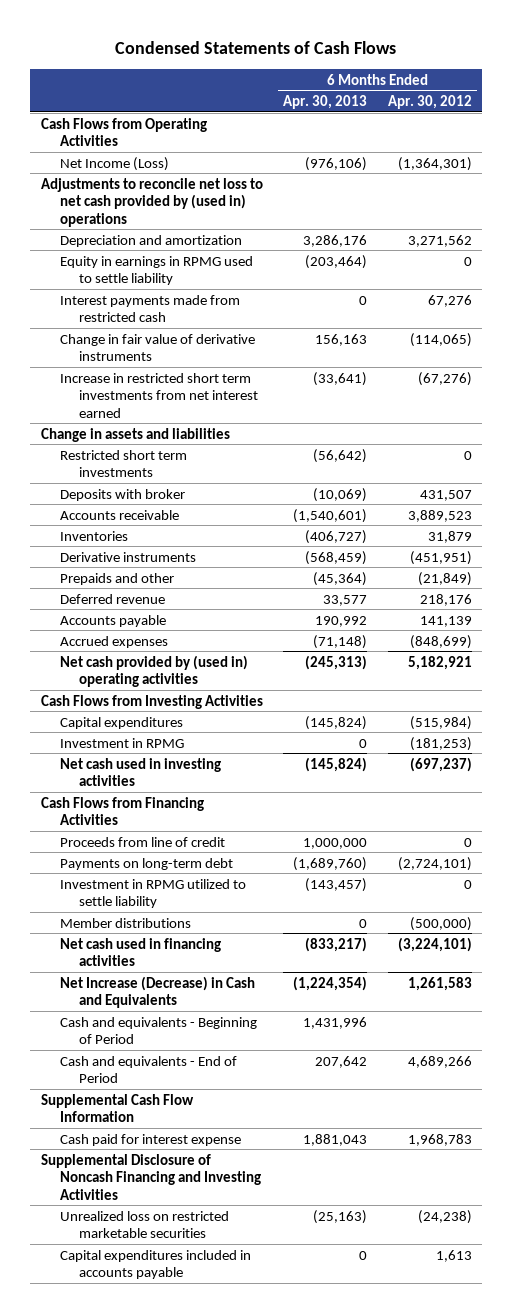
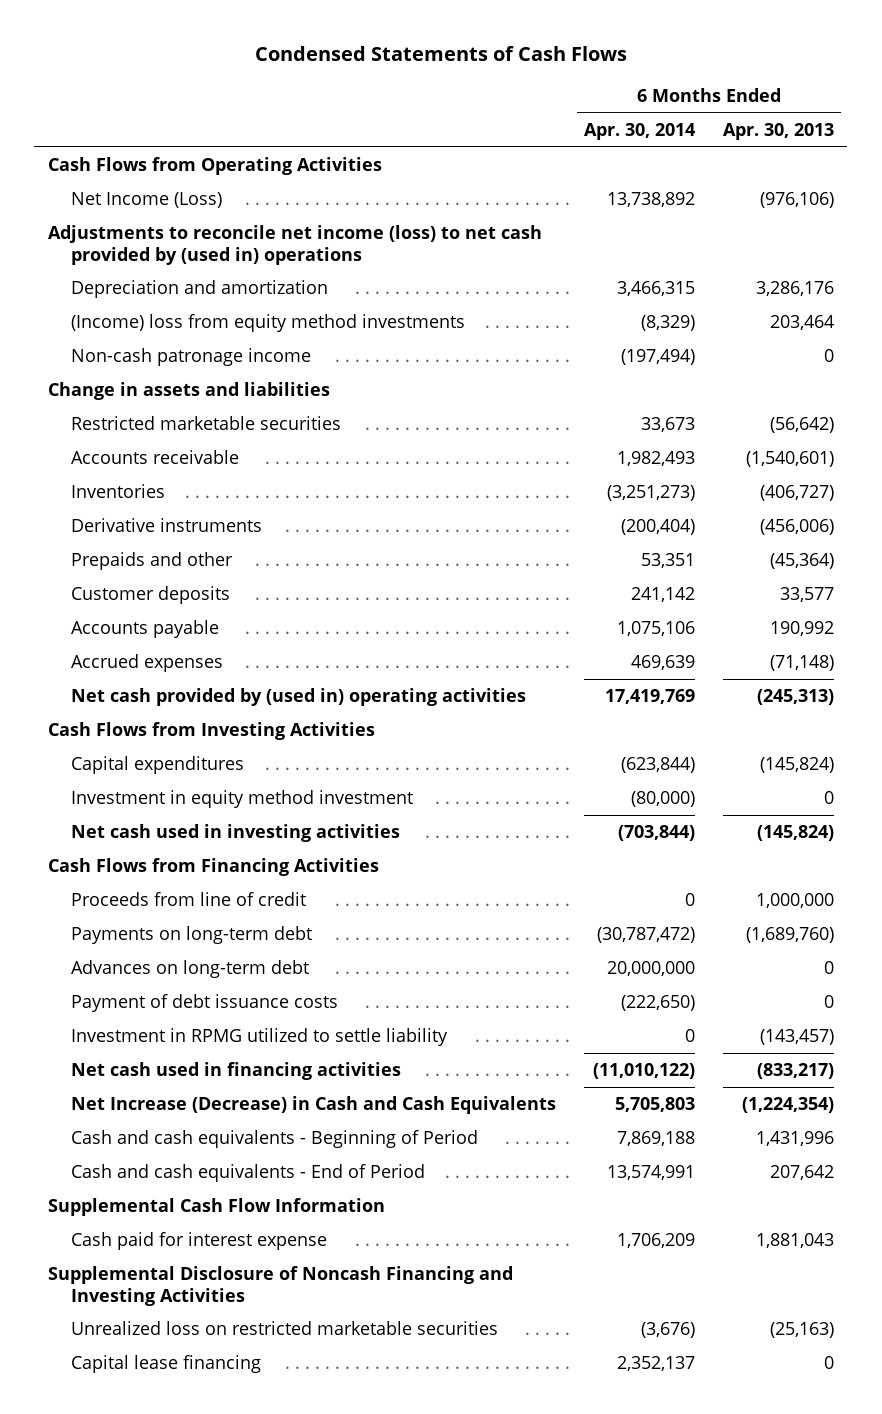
[387,94,472,109] Apr. 30, 2012 -> none
none -> [583,122,695,140] Apr. 30, 2014
[40,177,263,227] Adjustments to reconcile net loss to net cash provided by (used in) operations -> [48,225,543,265] Adjustments to reconcile net income (loss) to net cash provided by (used in) operations
[59,255,253,286] Equity in earnings in RPMG used to settle liability -> none
[59,294,240,323] Interest payments made from restricted cash -> none
[59,333,255,362] Change in fair value of derivative instruments -> none
[59,372,259,418] Increase in restricted short term investments from net interest earned -> none
none -> [71,314,466,333] (Income) loss from equity method investments
none -> [71,348,312,367] Non-cash patronage income
[59,488,185,501] Deposits with broker -> none
[59,449,187,478] Restricted short term investments -> [71,416,342,431] Restricted marketable securities
[305,550,368,565] (568,459) -> [759,519,834,536] (456,006)
[59,593,165,604] Deferred revenue -> [71,586,231,605] Customer deposits
[59,737,184,748] Investment in RPMG -> [71,790,414,809] Investment in equity method investment
none -> [71,960,310,979] Advances on long-term debt
none -> [71,994,339,1013] Payment of debt issuance costs
[59,917,191,928] Member distributions -> none
[59,975,255,1009] Net Increase (Decrease) in Cash and Equivalents -> [71,1096,557,1115] Net Increase (Decrease) in Cash and Cash Equivalents
[59,1016,257,1045] Cash and equivalents - Beginning of Period -> [71,1130,479,1149] Cash and cash equivalents - Beginning of Period
[59,1055,237,1084] Cash and equivalents - End of Period -> [71,1164,426,1183] Cash and cash equivalents - End of Period
[59,1249,251,1280] Capital expenditures included in accounts payable -> none
none -> [71,1355,262,1374] Capital lease financing

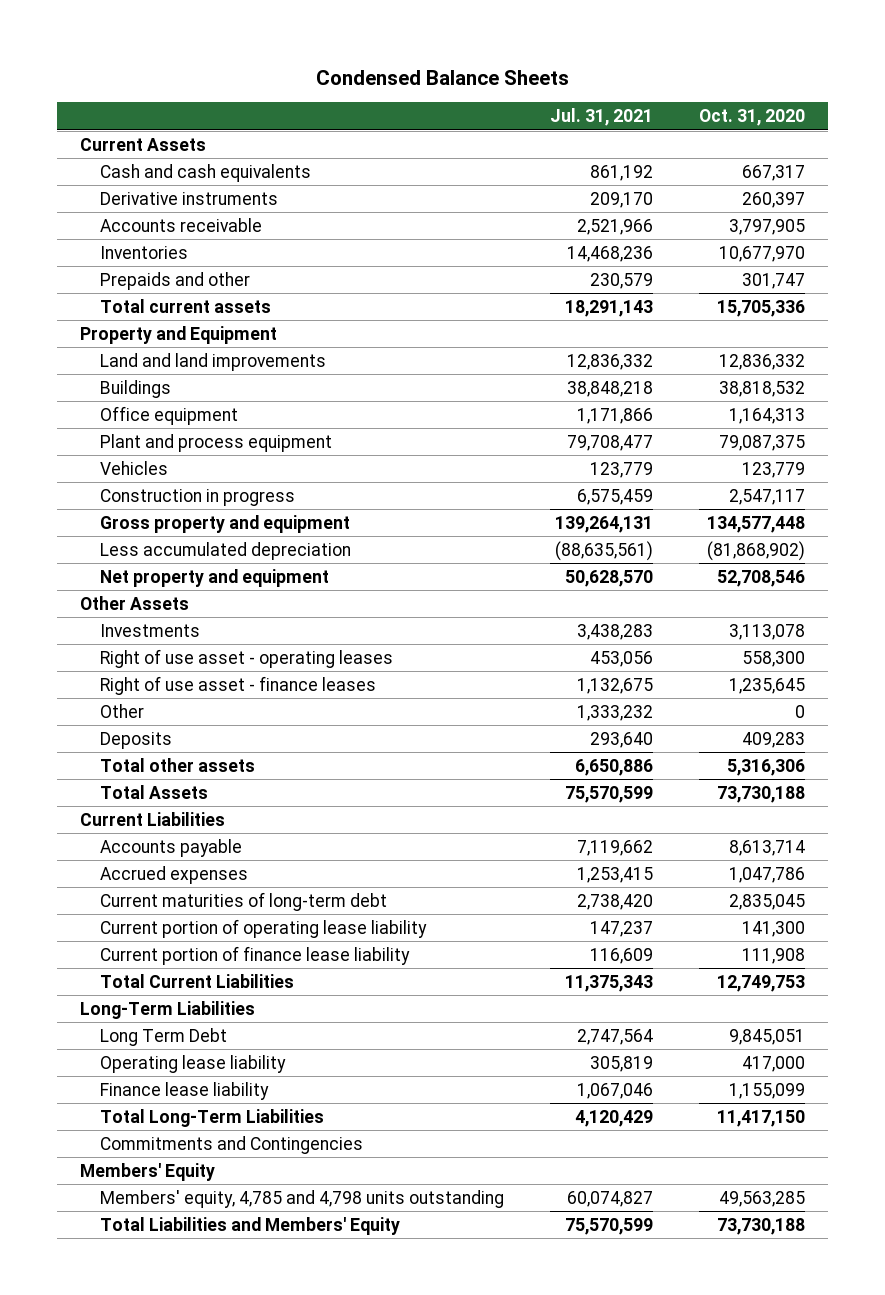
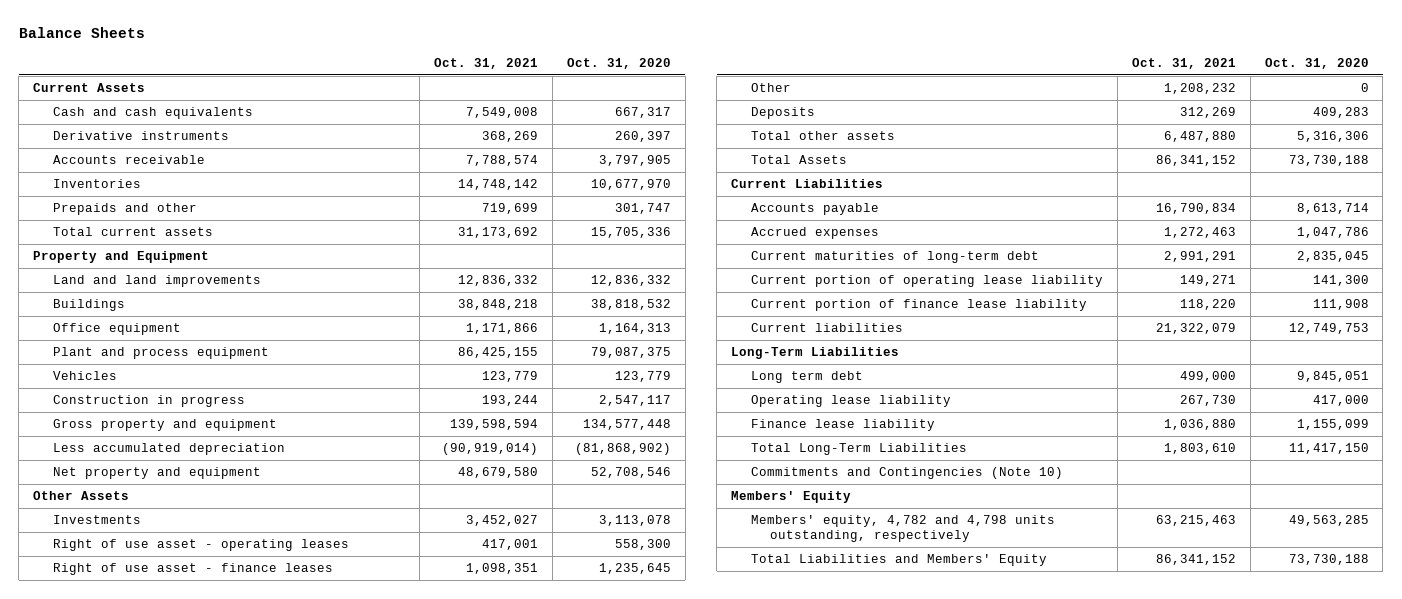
[315,69,569,85] Condensed Balance Sheets -> [18,27,145,39] Balance Sheets
[549,108,653,127] Jul. 31, 2021 -> none
none -> [433,57,538,69] Oct. 31, 2021
[99,973,294,988] Total Current Liabilities -> [750,323,903,333] Current liabilities
[99,1027,227,1046] Long Term Debt -> [750,371,863,384] Long term debt
[99,1135,363,1154] Commitments and Contingencies -> [750,467,1063,480] Commitments and Contingencies (Note 10)
[99,1189,504,1208] Members' equity, 4,785 and 4,798 units outstanding -> [750,515,1055,542] Members' equity, 4,782 and 4,798 units outstanding, respectively

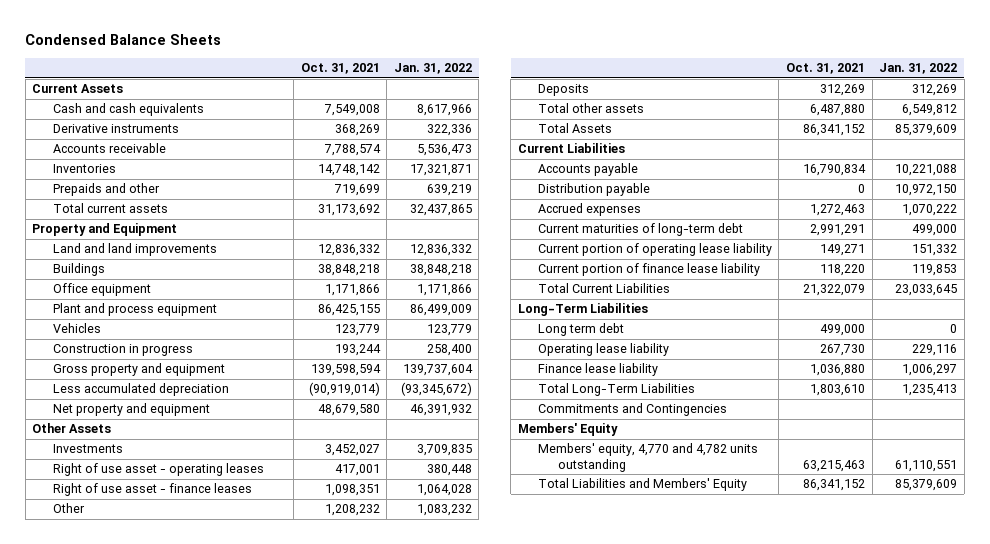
[18,27,145,39] Balance Sheets -> [25,34,222,46] Condensed Balance Sheets
[566,57,671,69] Oct. 31, 2020 -> none
none -> [393,63,472,75] Jan. 31, 2022
none -> [537,183,650,197] Distribution payable
[750,323,903,333] Current liabilities -> [537,283,670,294] Total Current Liabilities
[750,467,1063,480] Commitments and Contingencies (Note 10) -> [537,403,727,417] Commitments and Contingencies
[750,515,1055,542] Members' equity, 4,782 and 4,798 units outstanding, respectively -> [537,443,758,472] Members' equity, 4,770 and 4,782 units outstanding

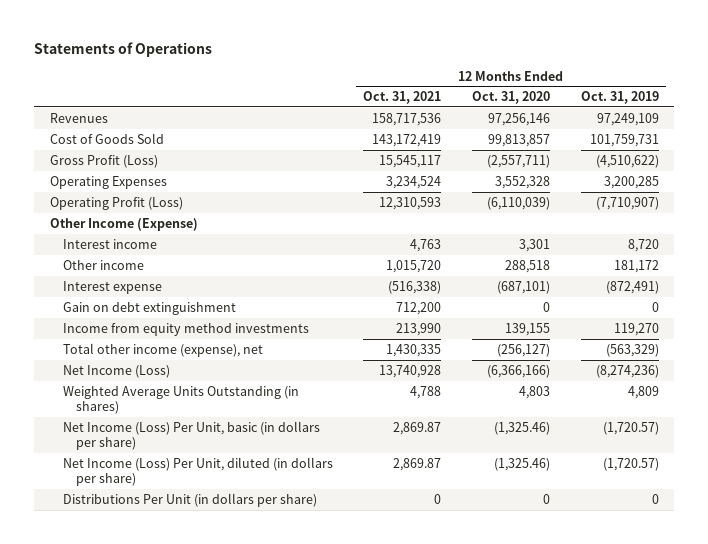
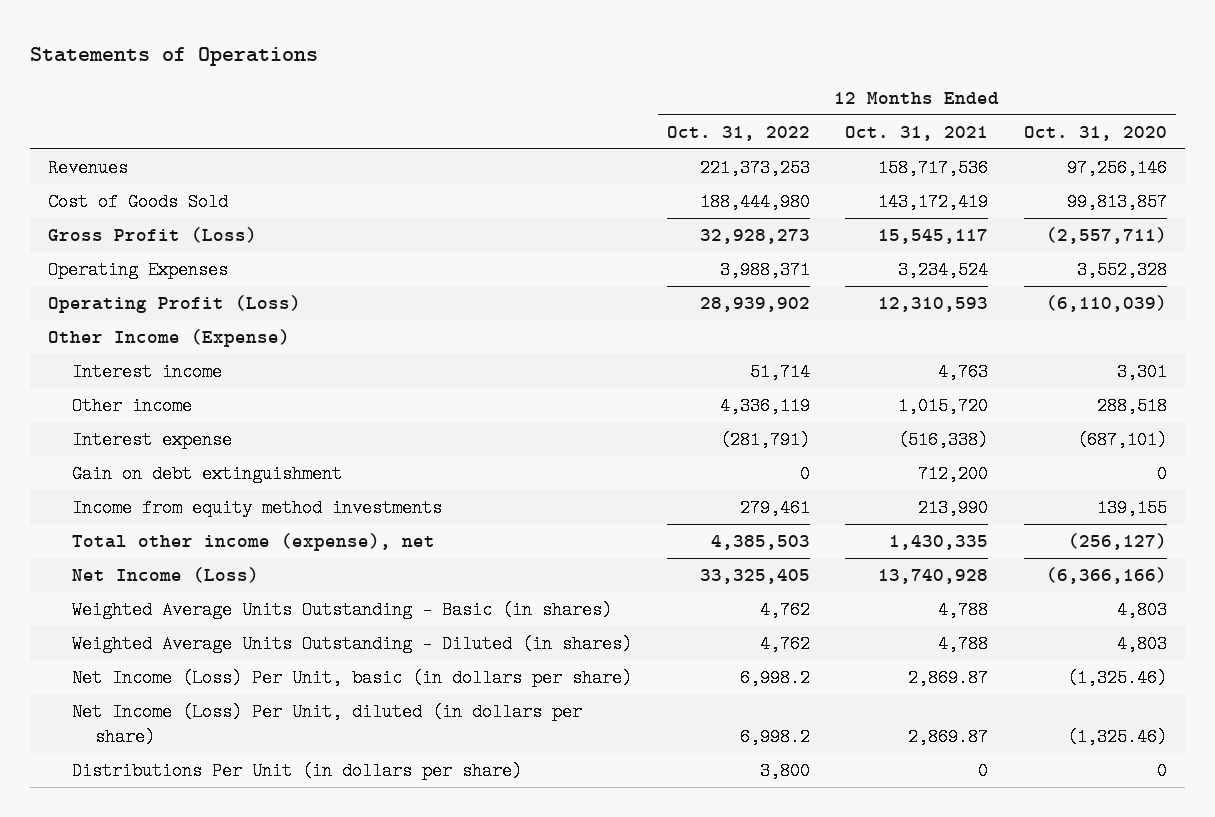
[580,91,659,105] Oct. 31, 2019 -> none
none -> [666,125,810,141] Oct. 31, 2022
[62,385,299,415] Weighted Average Units Outstanding (in shares) -> [71,600,612,619] Weighted Average Units Outstanding - Basic (in shares)
none -> [71,634,632,653] Weighted Average Units Outstanding - Diluted (in shares)

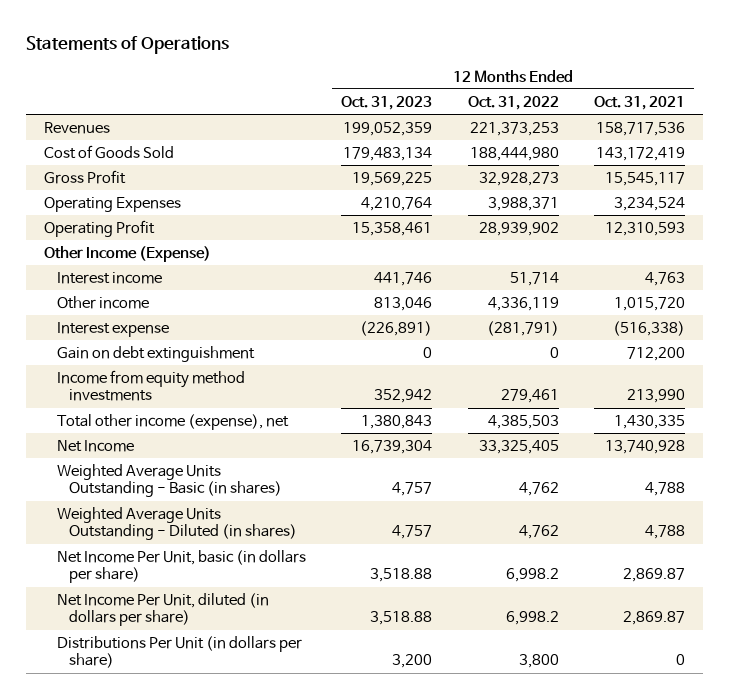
[1023,125,1167,141] Oct. 31, 2020 -> none
none -> [341,95,433,110] Oct. 31, 2023
[47,226,257,243] Gross Profit (Loss) -> [44,169,127,184] Gross Profit
[47,294,301,313] Operating Profit (Loss) -> [44,219,156,237] Operating Profit
[71,566,259,583] Net Income (Loss) -> [56,439,134,452] Net Income
[71,668,632,687] Net Income (Loss) Per Unit, basic (in dollars per share) -> [56,549,306,584] Net Income Per Unit, basic (in dollars per share)
[71,702,582,747] Net Income (Loss) Per Unit, diluted (in dollars per share) -> [56,592,269,627] Net Income Per Unit, diluted (in dollars per share)

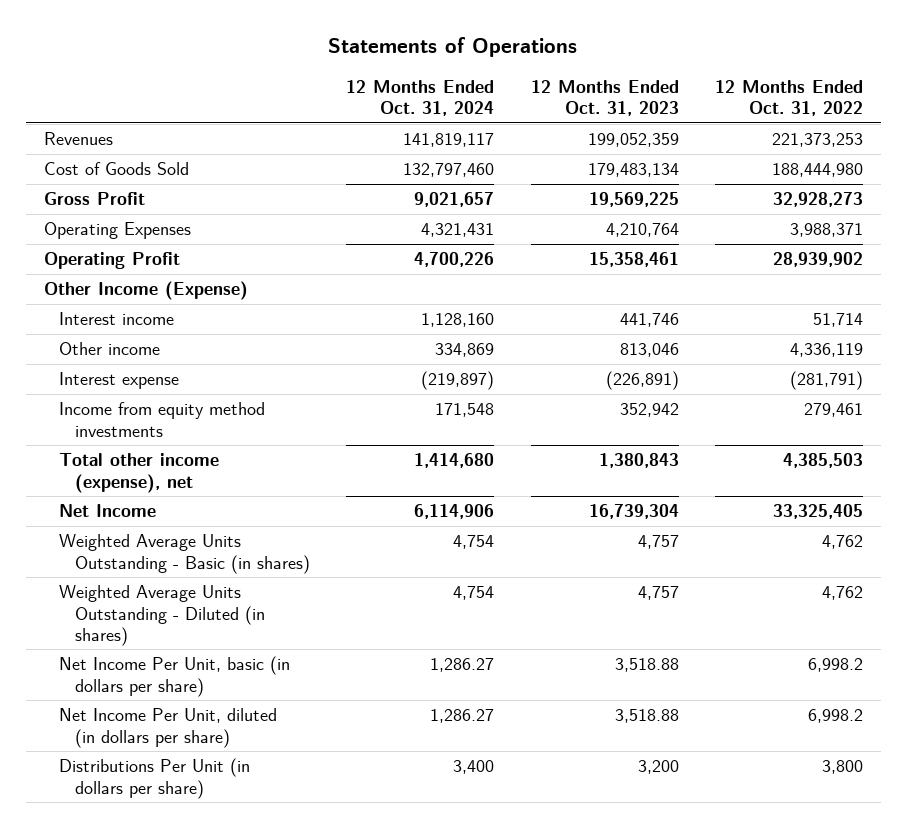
[593,95,685,110] Oct. 31, 2021 -> none
none -> [346,79,495,116] 12 Months Ended Oct. 31, 2024
[56,345,255,362] Gain on debt extinguishment -> none

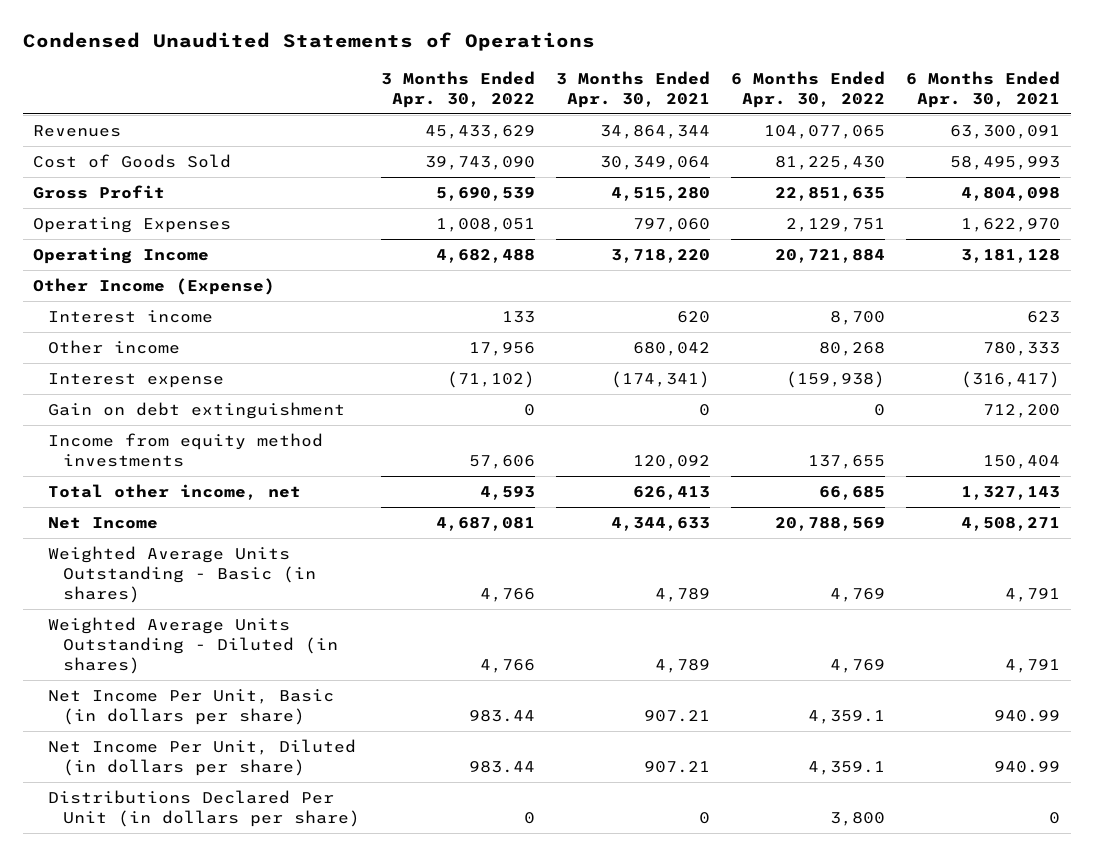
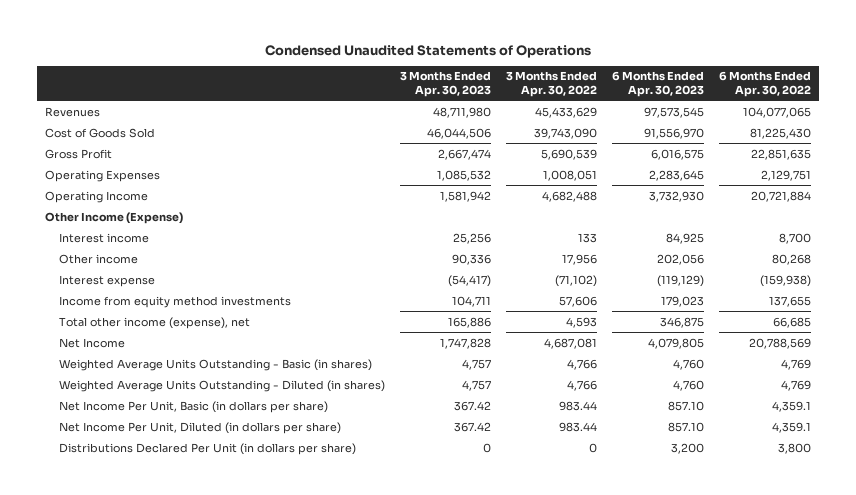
[556,70,711,108] 3 Months Ended Apr. 30, 2021 -> none
[906,70,1061,108] 6 Months Ended Apr. 30, 2021 -> none
none -> [399,71,491,97] 3 Months Ended Apr. 30, 2023
none -> [612,71,705,97] 6 Months Ended Apr. 30, 2023
[48,401,346,419] Gain on debt extinguishment -> none
[48,483,302,500] Total other income, net -> [58,316,250,329] Total other income (expense), net

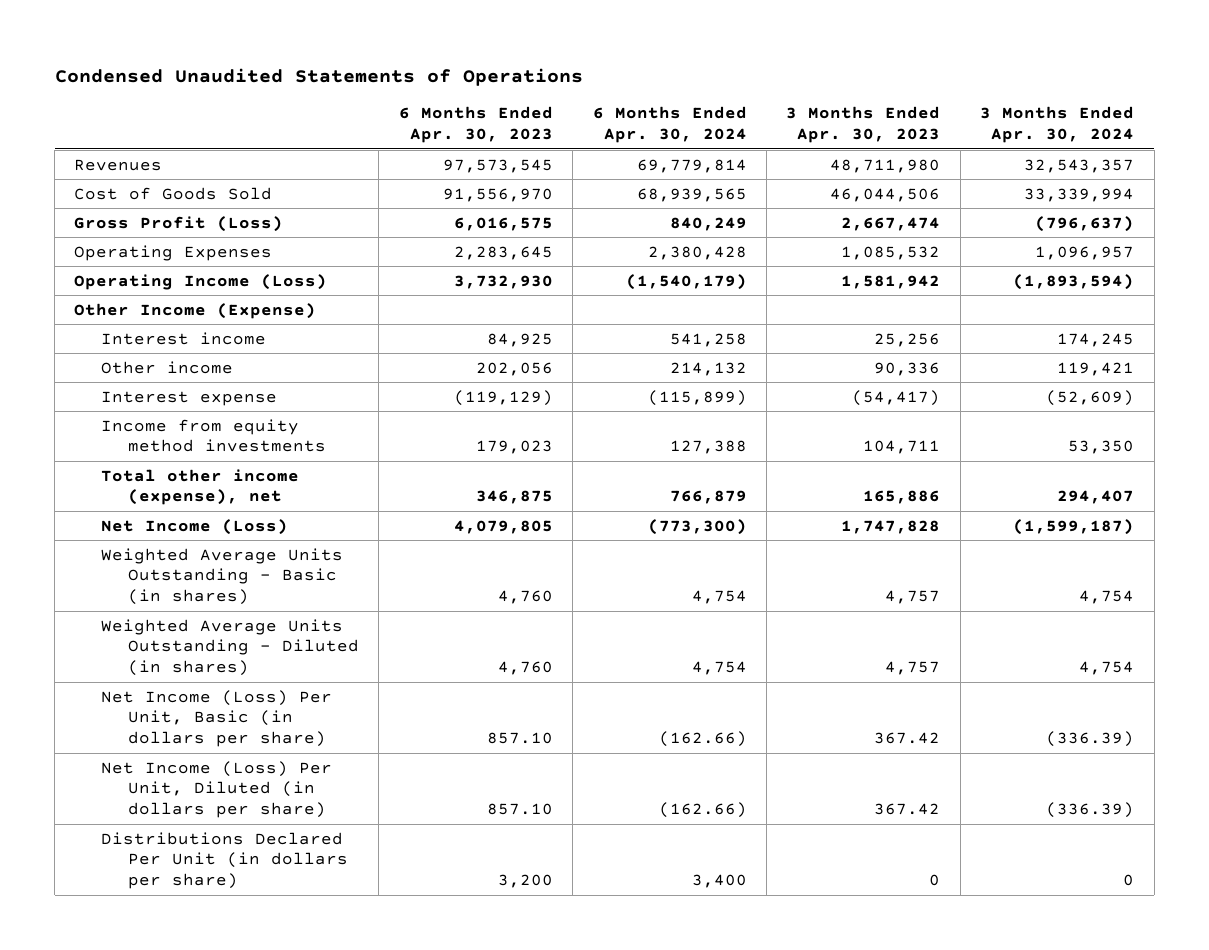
[505,71,597,97] 3 Months Ended Apr. 30, 2022 -> none
[719,71,812,97] 6 Months Ended Apr. 30, 2022 -> none
none -> [592,106,747,144] 6 Months Ended Apr. 30, 2024
none -> [980,106,1135,144] 3 Months Ended Apr. 30, 2024
[44,148,112,159] Gross Profit -> [74,215,284,232] Gross Profit (Loss)
[44,190,148,203] Operating Income -> [74,273,328,290] Operating Income (Loss)
[58,337,125,348] Net Income -> [101,518,289,535] Net Income (Loss)
[58,400,328,413] Net Income Per Unit, Basic (in dollars per share) -> [101,689,333,748] Net Income (Loss) Per Unit, Basic (in dollars per share)
[58,421,341,434] Net Income Per Unit, Diluted (in dollars per share) -> [101,760,333,819] Net Income (Loss) Per Unit, Diluted (in dollars per share)

